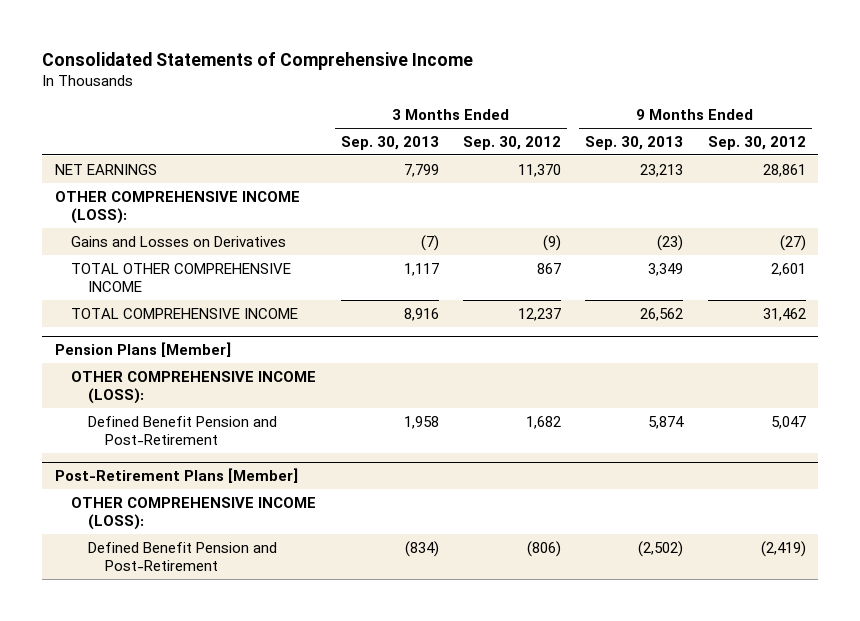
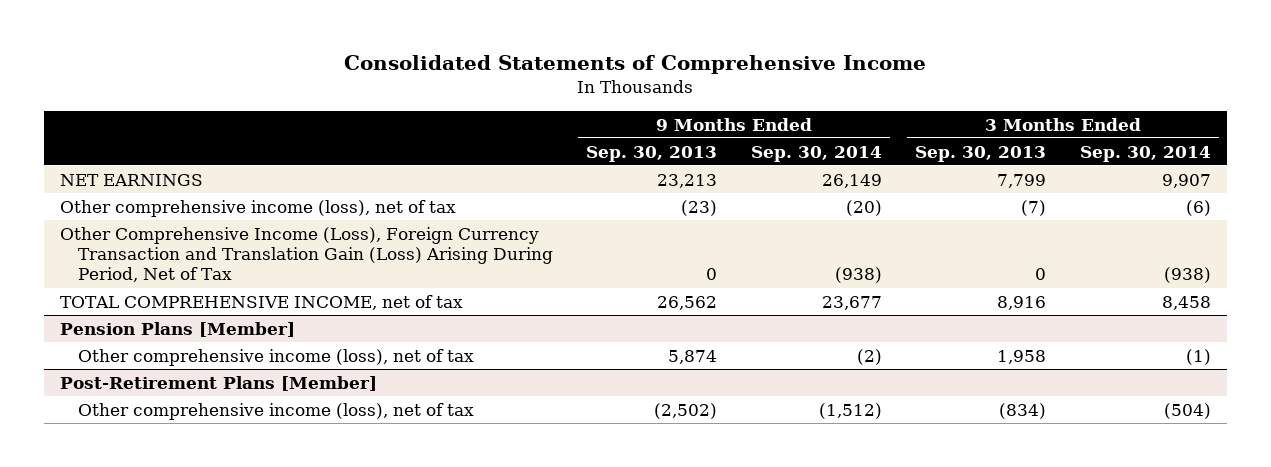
[462,135,561,150] Sep. 30, 2012 -> none
[707,135,806,150] Sep. 30, 2012 -> none
none -> [750,145,882,162] Sep. 30, 2014
none -> [1079,145,1211,162] Sep. 30, 2014
[54,190,300,225] OTHER COMPREHENSIVE INCOME (LOSS): -> none
[71,262,292,293] TOTAL OTHER COMPREHENSIVE INCOME -> none
[71,235,287,247] Gains and Losses on Derivatives -> [60,199,457,217] Other comprehensive income (loss), net of tax
none -> [60,226,553,283] Other Comprehensive Income (Loss), Foreign Currency Transaction and Translation Gain (Loss) Arising During Period, Net of Tax
[71,307,299,319] TOTAL COMPREHENSIVE INCOME -> [60,294,464,310] TOTAL COMPREHENSIVE INCOME, net of tax
[71,370,317,405] OTHER COMPREHENSIVE INCOME (LOSS): -> none
[88,415,278,446] Defined Benefit Pension and Post-Retirement -> [77,348,474,366] Other comprehensive income (loss), net of tax
[71,496,317,531] OTHER COMPREHENSIVE INCOME (LOSS): -> none
[88,541,278,572] Defined Benefit Pension and Post-Retirement -> [77,402,474,420] Other comprehensive income (loss), net of tax

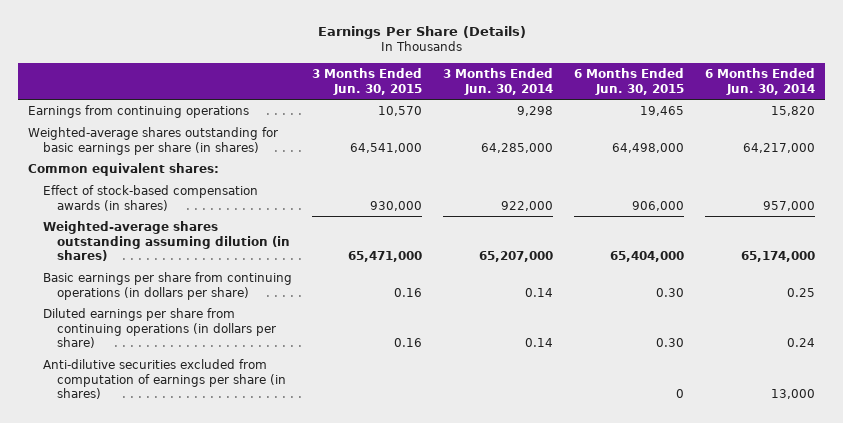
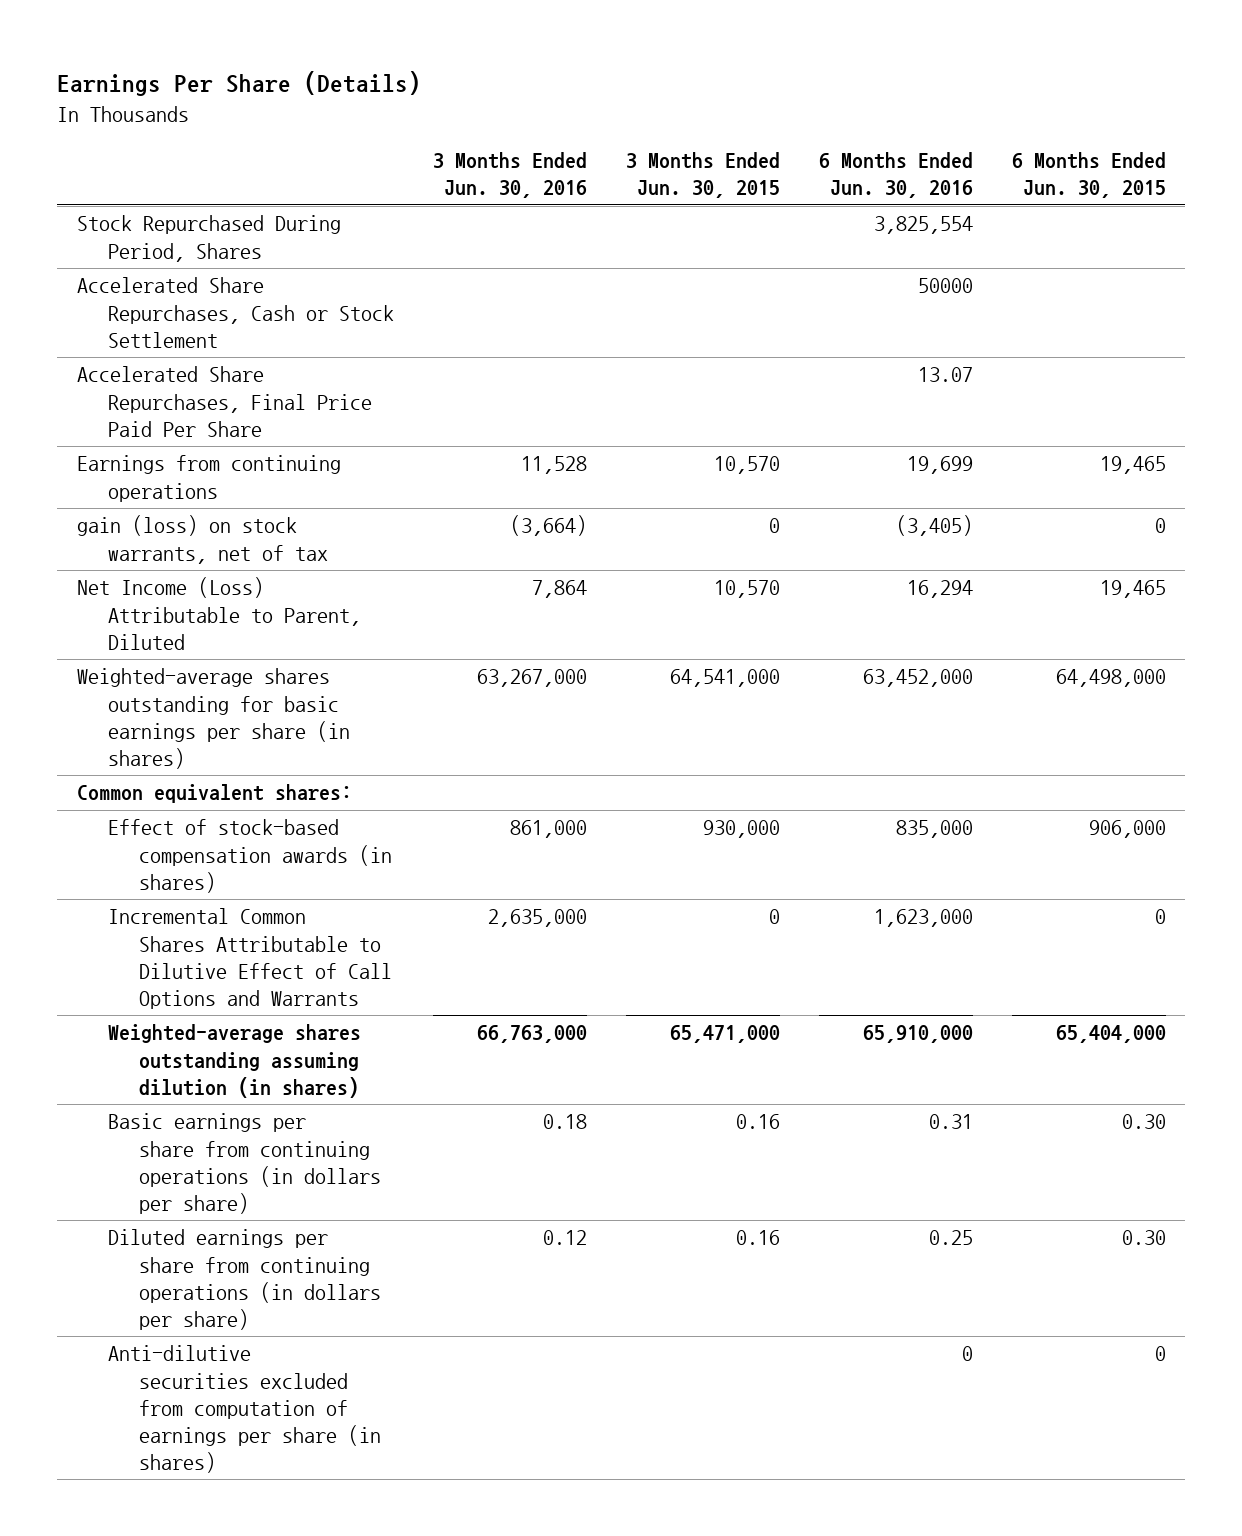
[443,68,554,95] 3 Months Ended Jun. 30, 2014 -> none
[704,68,815,95] 6 Months Ended Jun. 30, 2014 -> none
none -> [432,152,587,199] 3 Months Ended Jun. 30, 2016
none -> [818,152,973,199] 6 Months Ended Jun. 30, 2016
none -> [76,215,341,262] Stock Repurchased During Period, Shares
none -> [76,277,394,348] Accelerated Share Repurchases, Cash or Stock Settlement
none -> [76,366,372,437] Accelerated Share Repurchases, Final Price Paid Per Share
none -> [76,515,328,564] gain (loss) on stock warrants, net of tax
none -> [76,577,361,650] Net Income (Loss) Attributable to Parent, Diluted
none -> [107,908,392,1009] Incremental Common Shares Attributable to Dilutive Effect of Call Options and Warrants

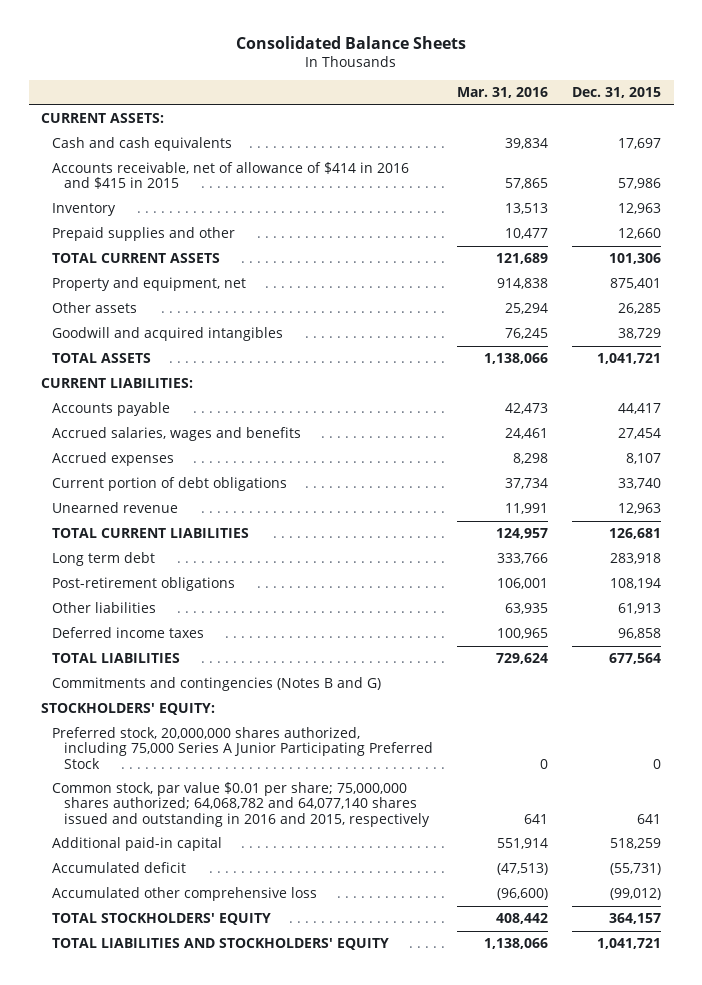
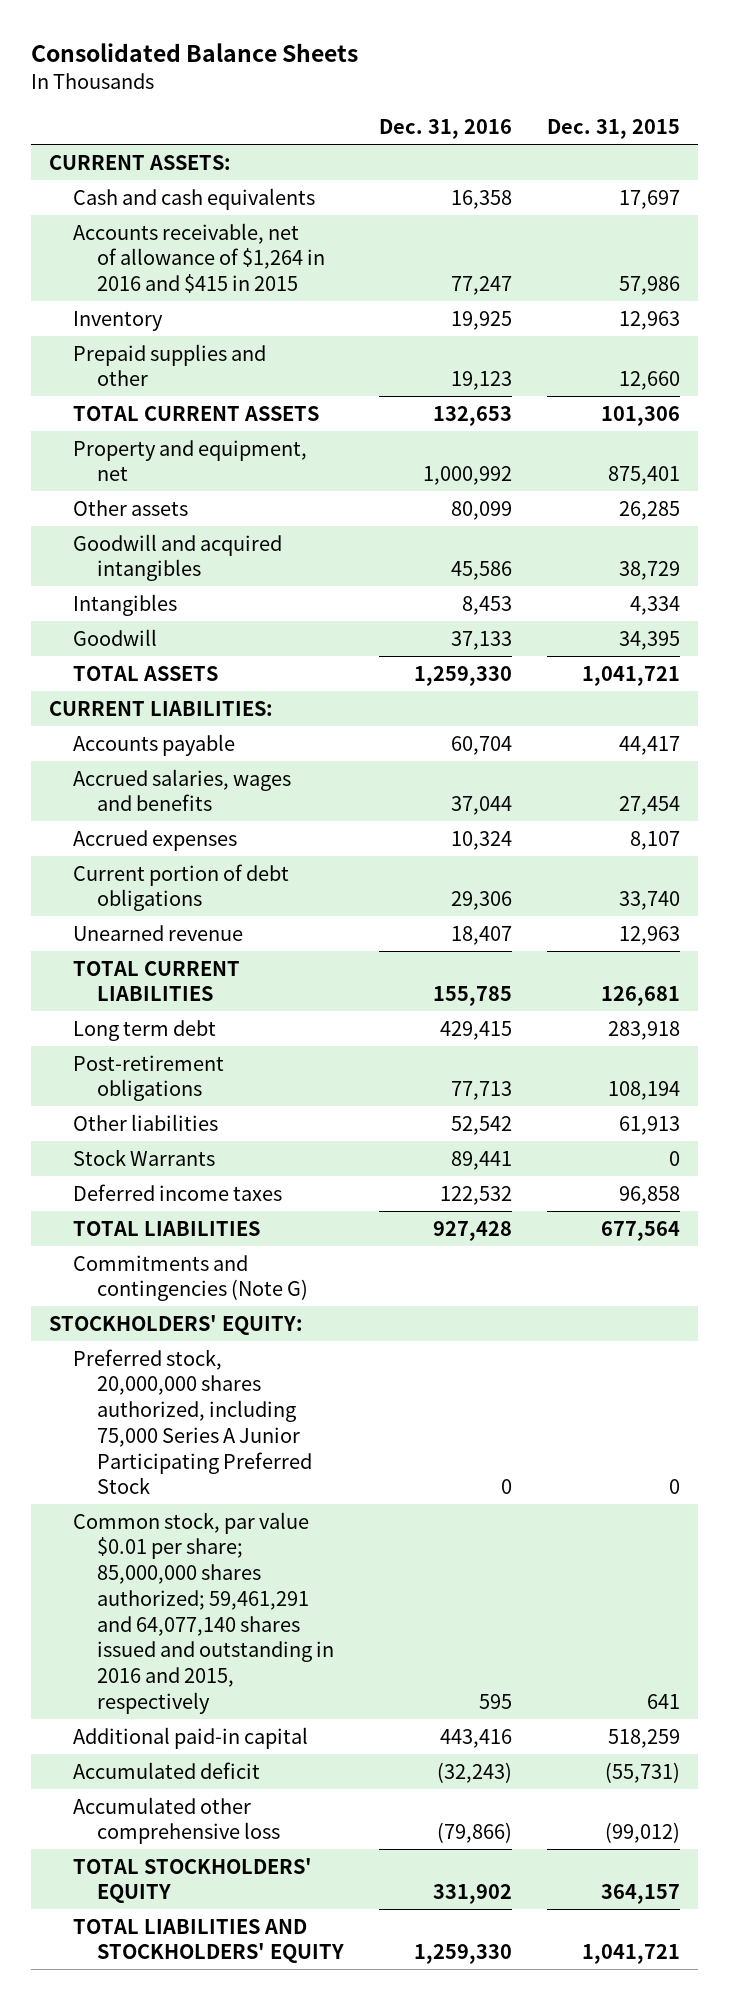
[457,87,549,99] Mar. 31, 2016 -> none
none -> [379,119,513,140] Dec. 31, 2016
[52,161,410,190] Accounts receivable, net of allowance of $414 in 2016 and $415 in 2015 -> [72,222,325,294] Accounts receivable, net of allowance of $1,264 in 2016 and $415 in 2015
none -> [72,593,177,616] Intangibles
none -> [72,628,157,646] Goodwill
none -> [72,1148,215,1166] Stock Warrants
[52,676,382,691] Commitments and contingencies (Notes B and G) -> [72,1254,308,1302] Commitments and contingencies (Note G)
[52,781,431,827] Common stock, par value $0.01 per share; 75,000,000 shares authorized; 64,068,782 and 64,077,140 shares issued and outstanding in 2016 and 2015, respectively -> [72,1511,334,1714] Common stock, par value $0.01 per share; 85,000,000 shares authorized; 59,461,291 and 64,077,140 shares issued and outstanding in 2016 and 2015, respectively

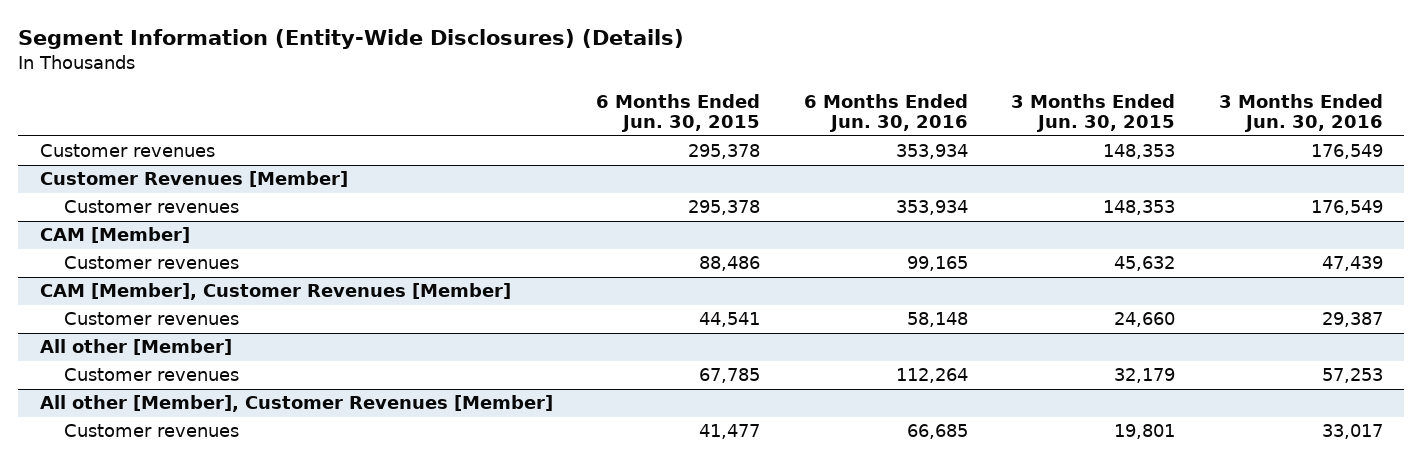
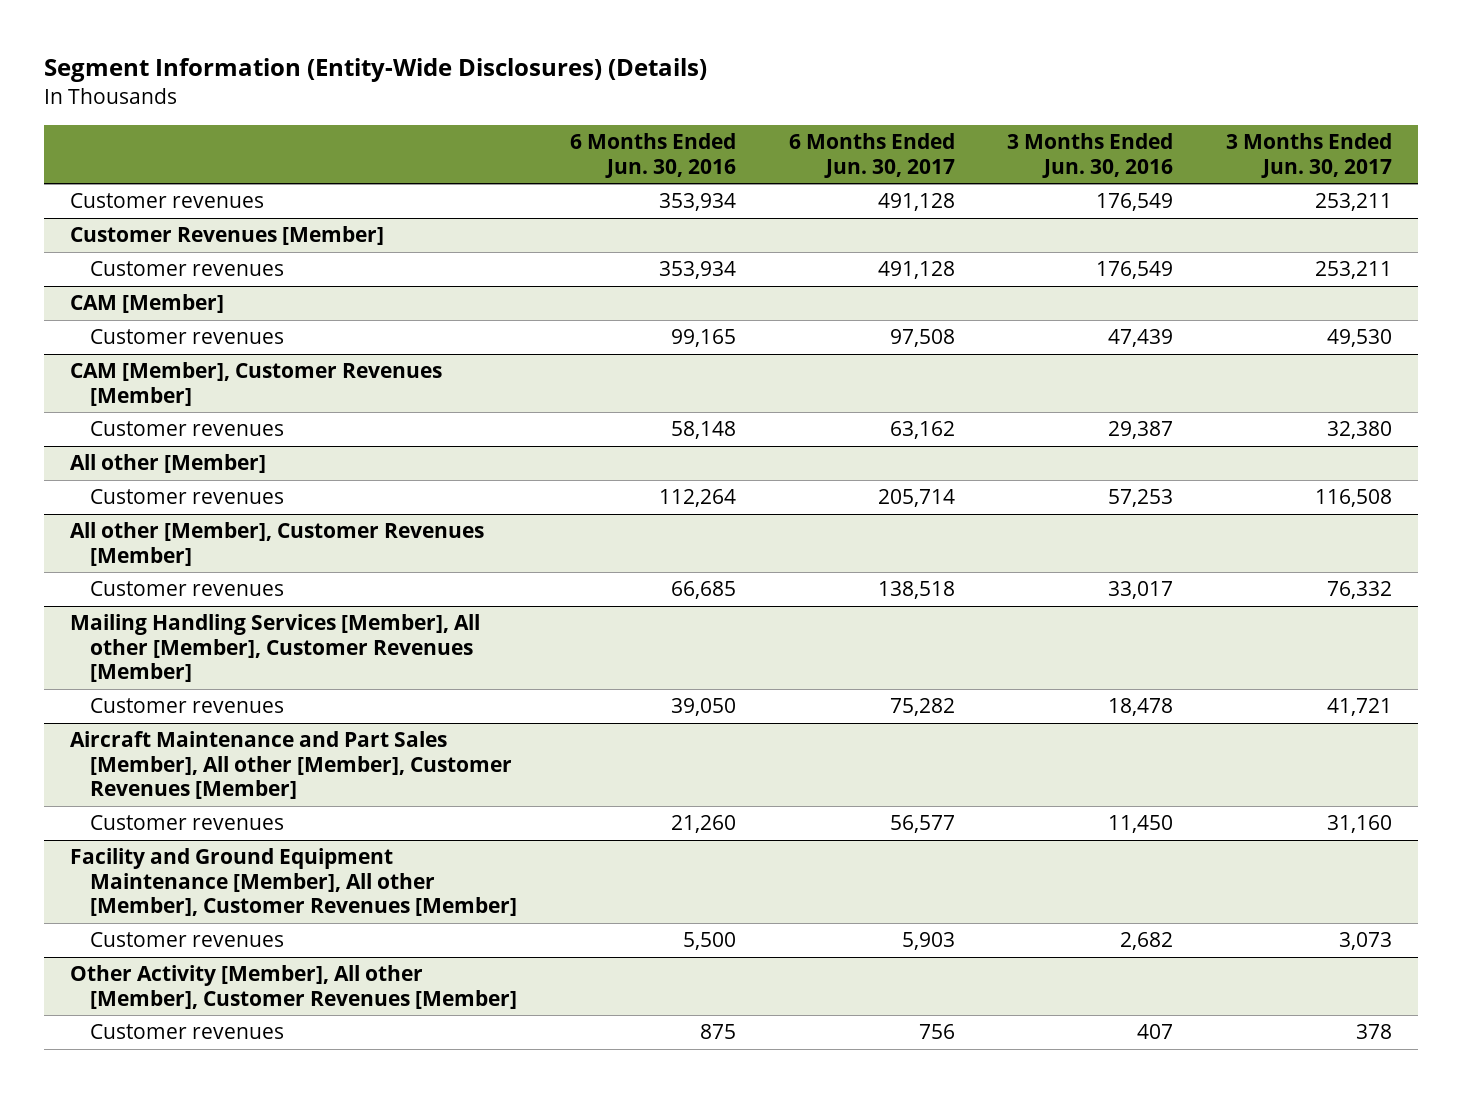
[596,93,761,133] 6 Months Ended Jun. 30, 2015 -> none
[1011,93,1176,133] 3 Months Ended Jun. 30, 2015 -> none
none -> [788,133,955,179] 6 Months Ended Jun. 30, 2017
none -> [1225,133,1392,179] 3 Months Ended Jun. 30, 2017
none -> [69,614,480,683] Mailing Handling Services [Member], All other [Member], Customer Revenues [Member]
none -> [90,698,285,714] Customer revenues
none -> [69,731,513,800] Aircraft Maintenance and Part Sales [Member], All other [Member], Customer Revenues [Member]
none -> [90,815,285,831] Customer revenues
none -> [69,848,518,917] Facility and Ground Equipment Maintenance [Member], All other [Member], Customer Revenues [Member]
none -> [90,932,285,948] Customer revenues
none -> [69,965,518,1009] Other Activity [Member], All other [Member], Customer Revenues [Member]
none -> [90,1024,285,1040] Customer revenues

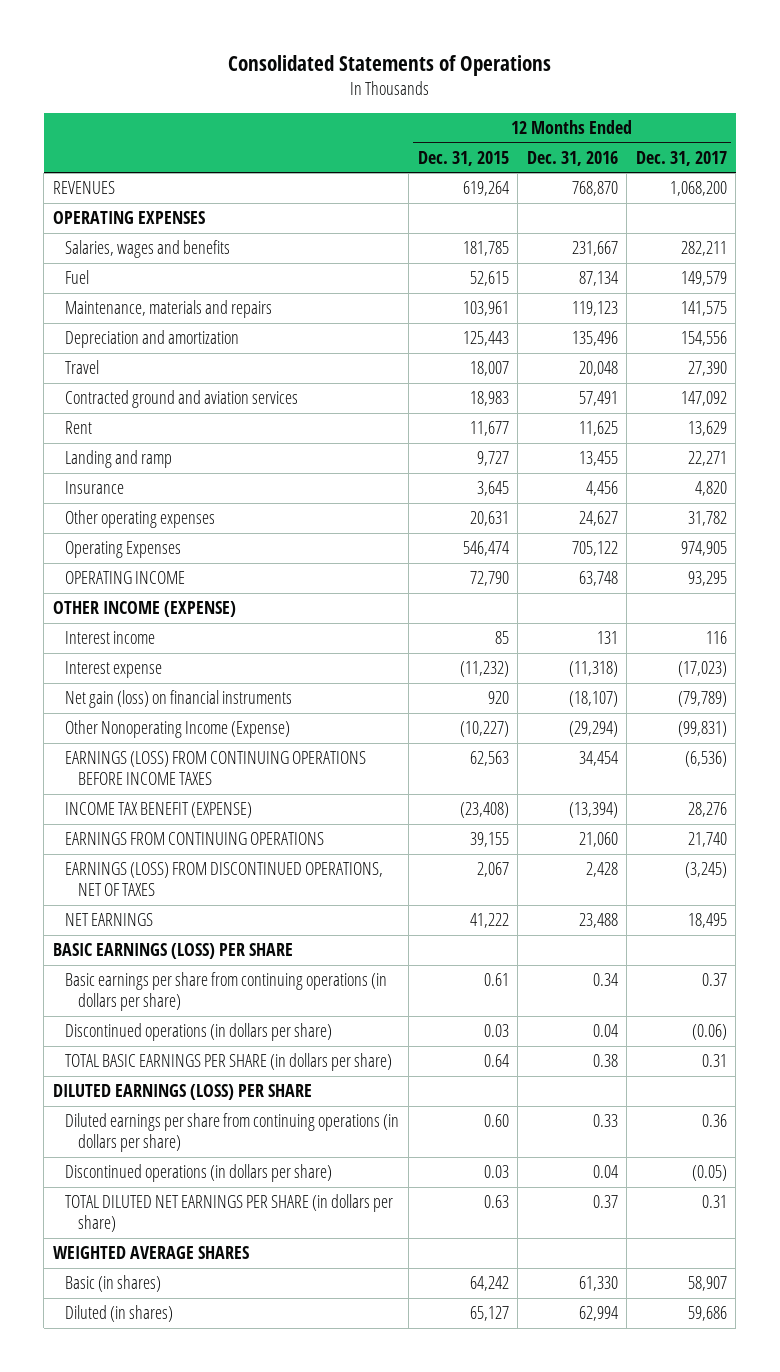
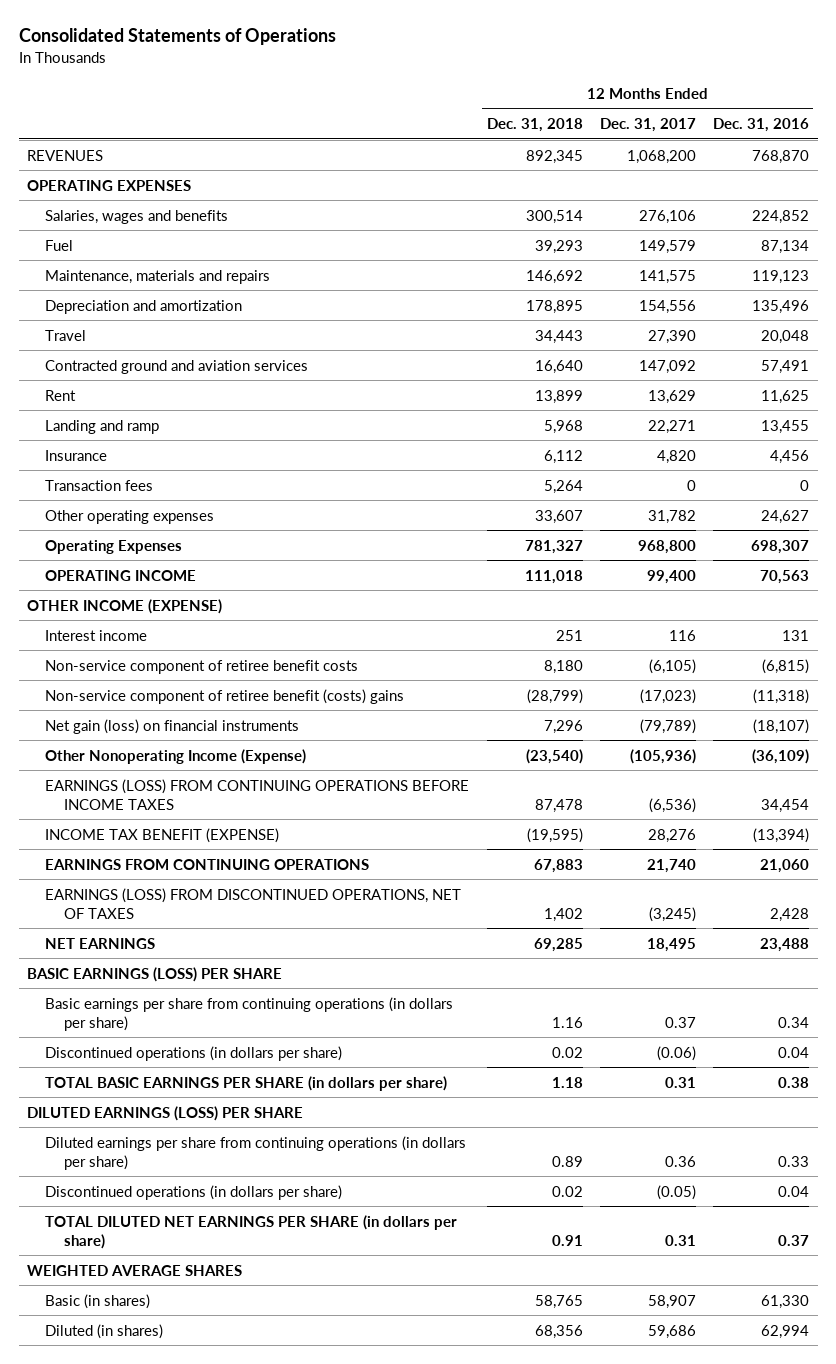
[417,150,509,166] Dec. 31, 2015 -> none
none -> [486,118,583,133] Dec. 31, 2018
[571,241,618,257] 231,667 -> [751,209,809,224] 224,852
[680,241,727,257] 282,211 -> [638,209,696,224] 276,106
none -> [45,479,154,491] Transaction fees
[571,541,618,557] 705,122 -> [750,539,809,554] 698,307
[680,541,727,557] 974,905 -> [637,539,696,554] 968,800
[578,571,618,587] 63,748 -> [759,569,809,584] 70,563
[687,571,727,587] 93,295 -> [646,569,696,584] 99,400
none -> [45,659,359,674] Non-service component of retiree benefit costs
[65,661,163,679] Interest expense -> [45,688,405,704] Non-service component of retiree benefit (costs) gains
[568,721,618,738] (29,294) -> [751,748,809,764] (36,109)
[677,721,727,738] (99,831) -> [629,748,696,764] (105,936)

